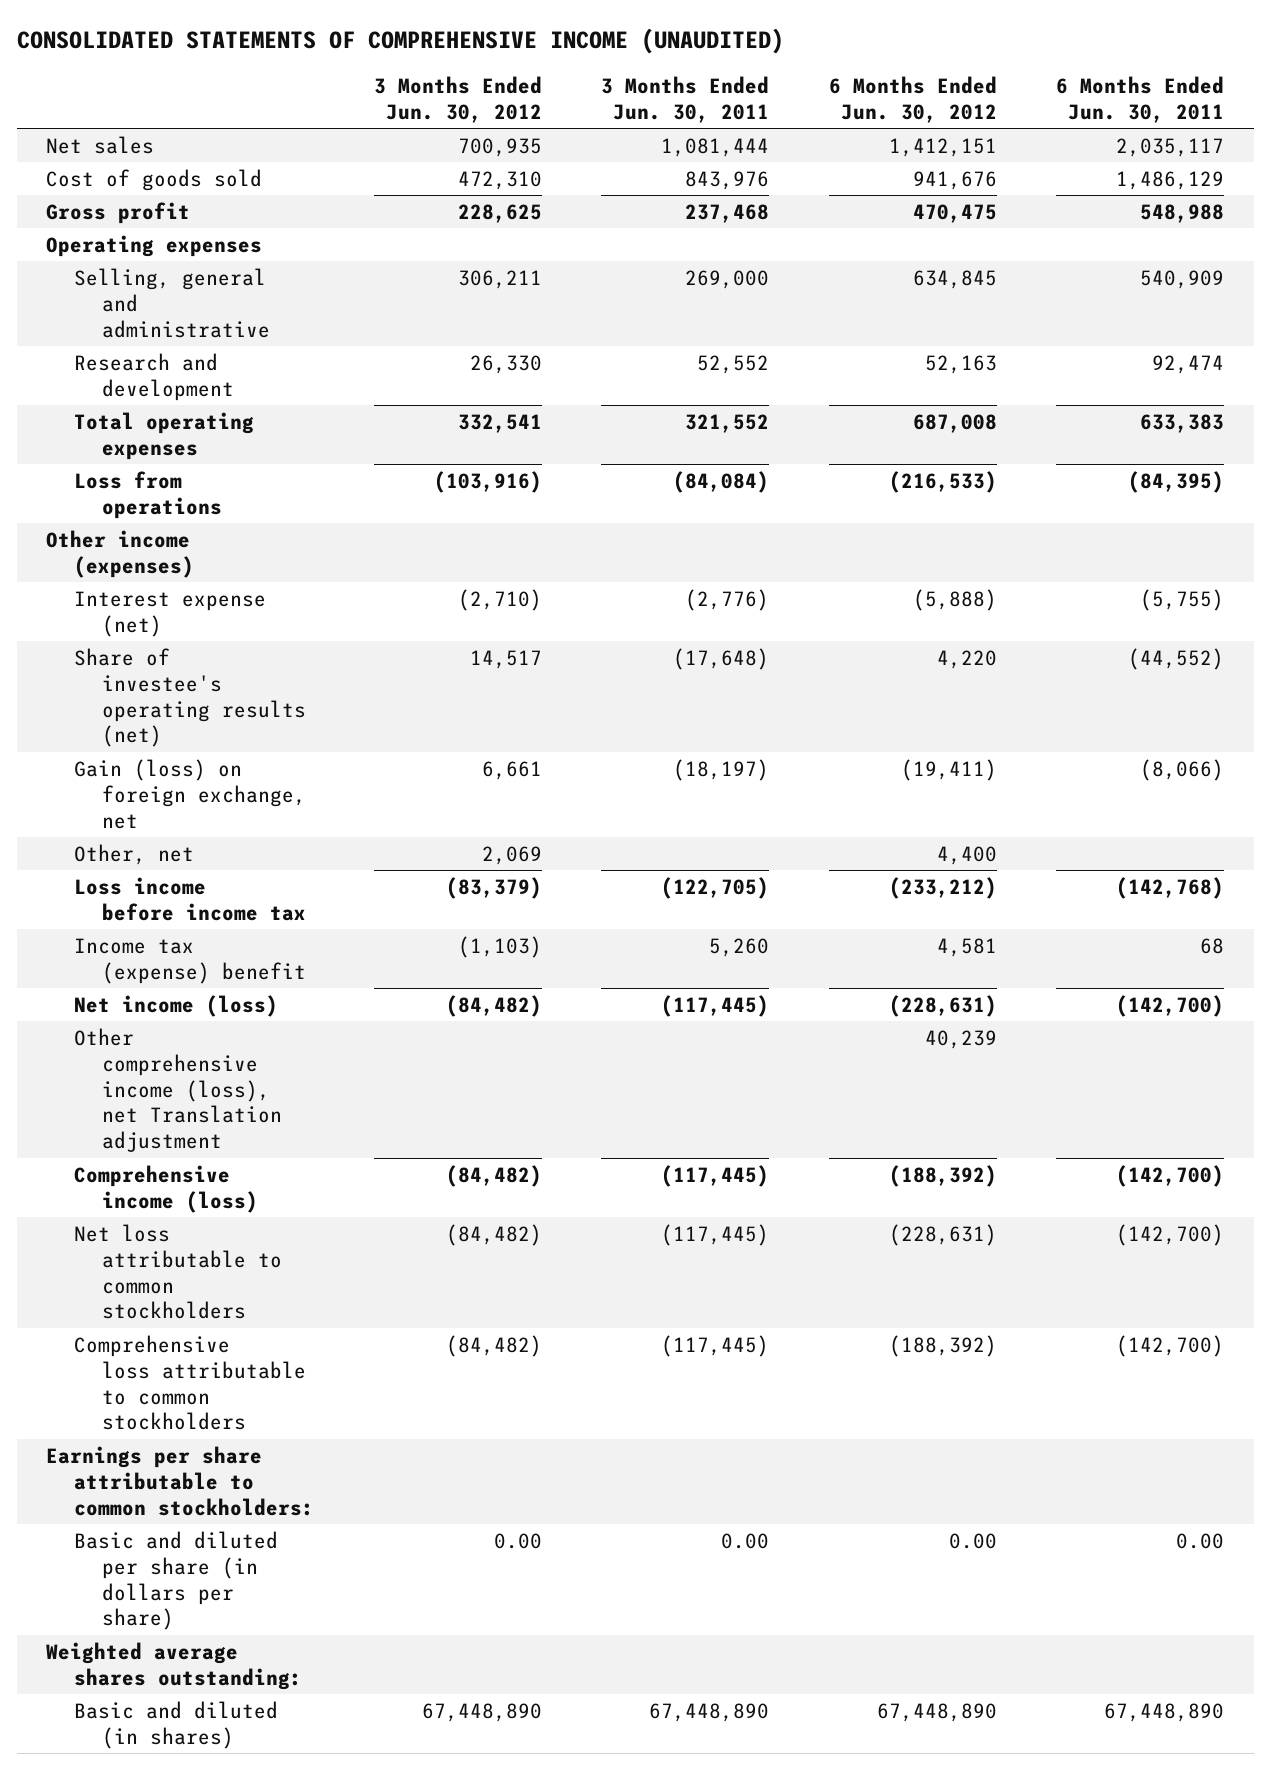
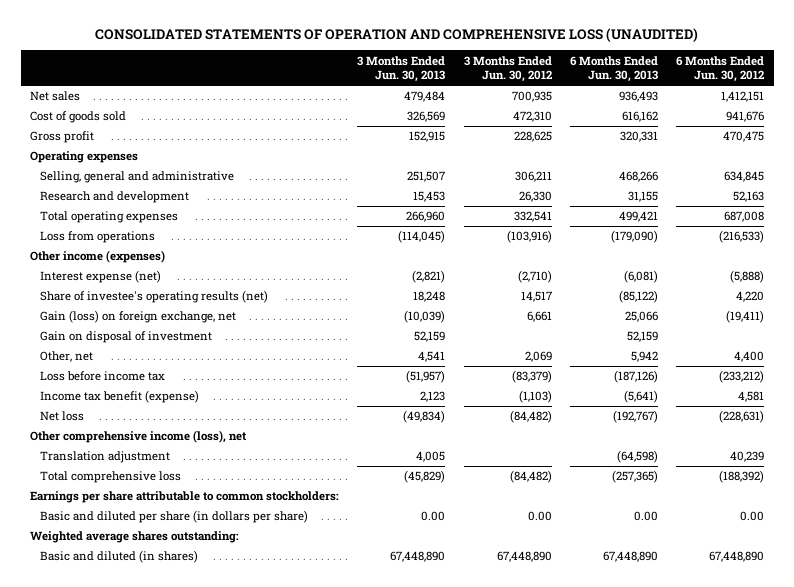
[16,28,784,55] CONSOLIDATED STATEMENTS OF COMPREHENSIVE INCOME (UNAUDITED) -> [95,27,699,42] CONSOLIDATED STATEMENTS OF OPERATION AND COMPREHENSIVE LOSS (UNAUDITED)
[601,75,770,123] 3 Months Ended Jun. 30, 2011 -> none
[1055,75,1224,123] 6 Months Ended Jun. 30, 2011 -> none
none -> [357,55,446,83] 3 Months Ended Jun. 30, 2013
none -> [570,55,659,83] 6 Months Ended Jun. 30, 2013
none -> [39,331,212,344] Gain on disposal of investment
[74,1223,283,1320] Net loss attributable to common stockholders -> none
[74,1334,307,1431] Comprehensive loss attributable to common stockholders -> none
[74,876,307,921] Loss income before income tax -> [39,371,165,382] Loss before income tax
[74,937,307,984] Income tax (expense) benefit -> [39,390,199,404] Income tax benefit (expense)
[74,994,279,1017] Net income (loss) -> [39,411,84,422] Net loss
none -> [29,430,247,444] Other comprehensive income (loss), net
[74,1027,283,1153] Other comprehensive income (loss), net Translation adjustment -> [39,451,170,464] Translation adjustment
[74,1164,259,1213] Comprehensive income (loss) -> [39,471,181,484] Total comprehensive loss

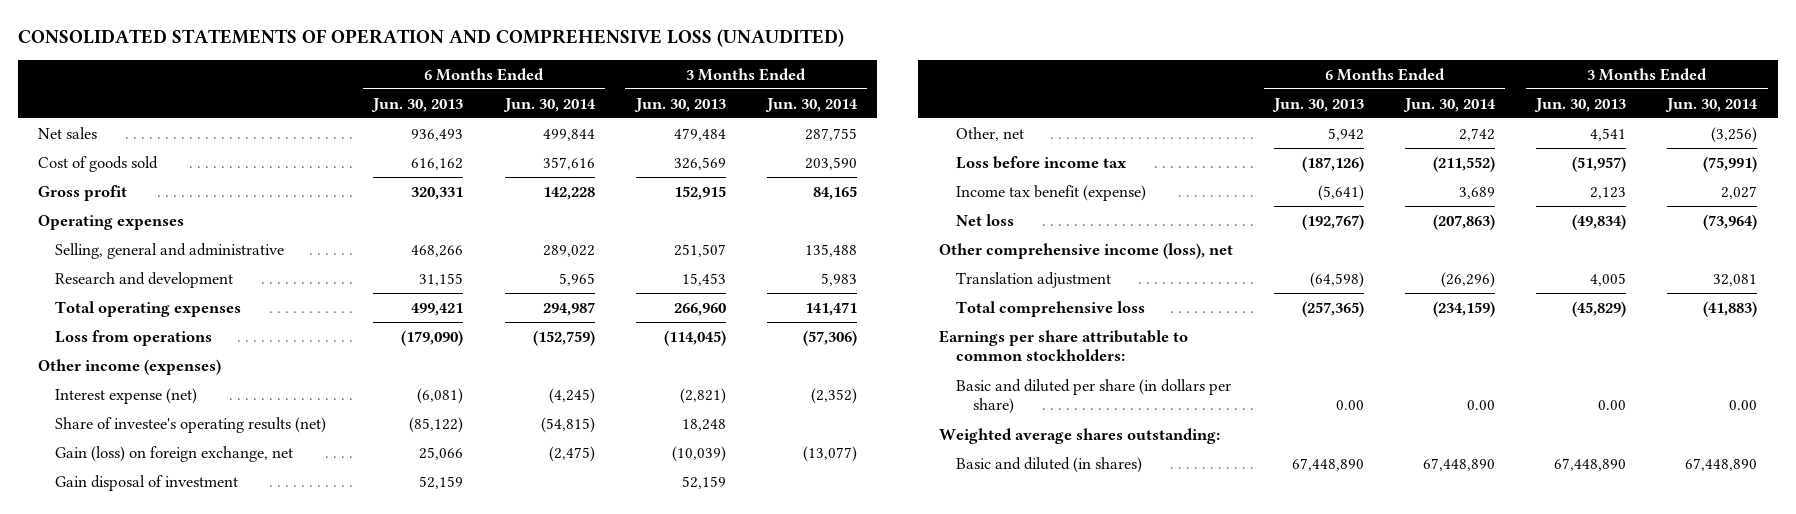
[463,55,552,83] 3 Months Ended Jun. 30, 2012 -> none
[676,55,765,83] 6 Months Ended Jun. 30, 2012 -> none
none -> [502,97,596,112] Jun. 30, 2014
none -> [764,97,858,112] Jun. 30, 2014
[39,331,212,344] Gain on disposal of investment -> [55,474,239,491] Gain disposal of investment

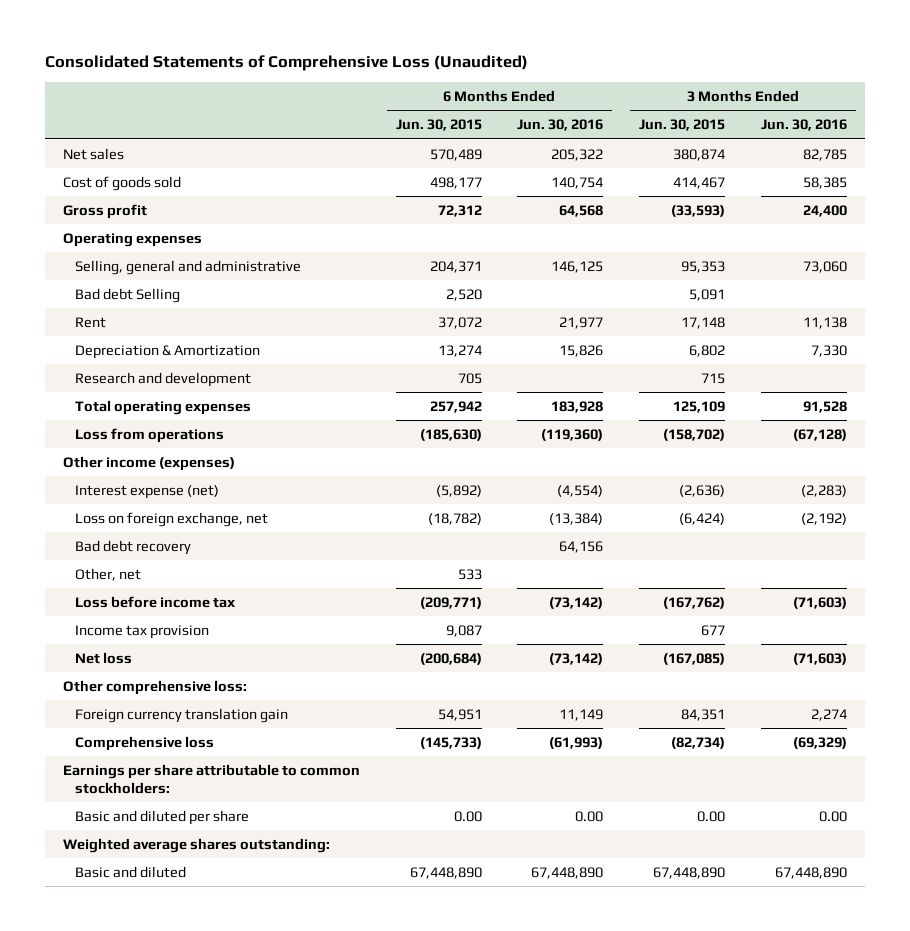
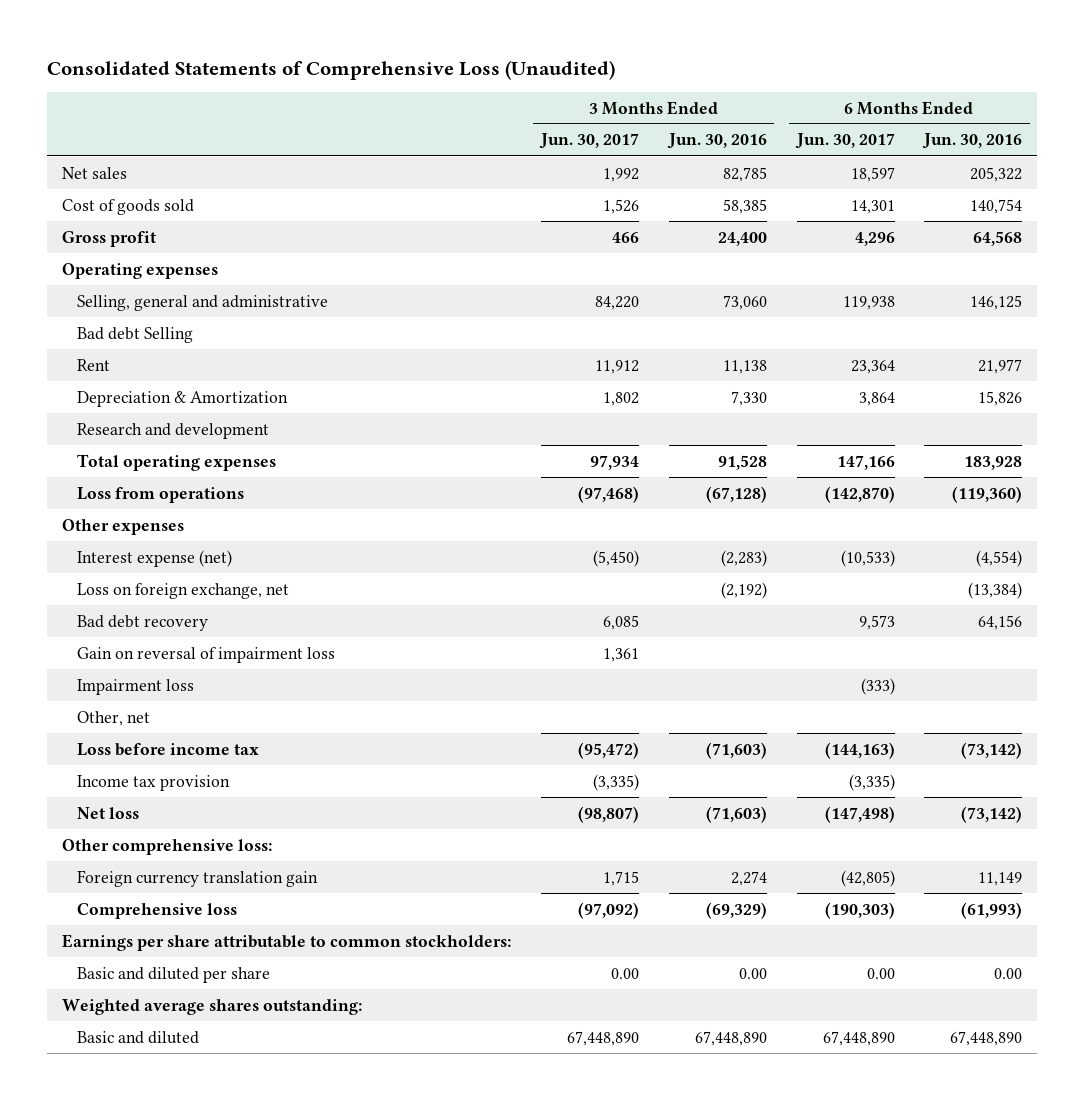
[395,119,482,132] Jun. 30, 2015 -> none
[639,119,726,132] Jun. 30, 2015 -> none
none -> [538,133,639,150] Jun. 30, 2017
none -> [794,133,895,150] Jun. 30, 2017
[62,455,235,471] Other income (expenses) -> [61,518,184,535] Other expenses
none -> [77,646,336,663] Gain on reversal of impairment loss
none -> [77,678,195,695] Impairment loss

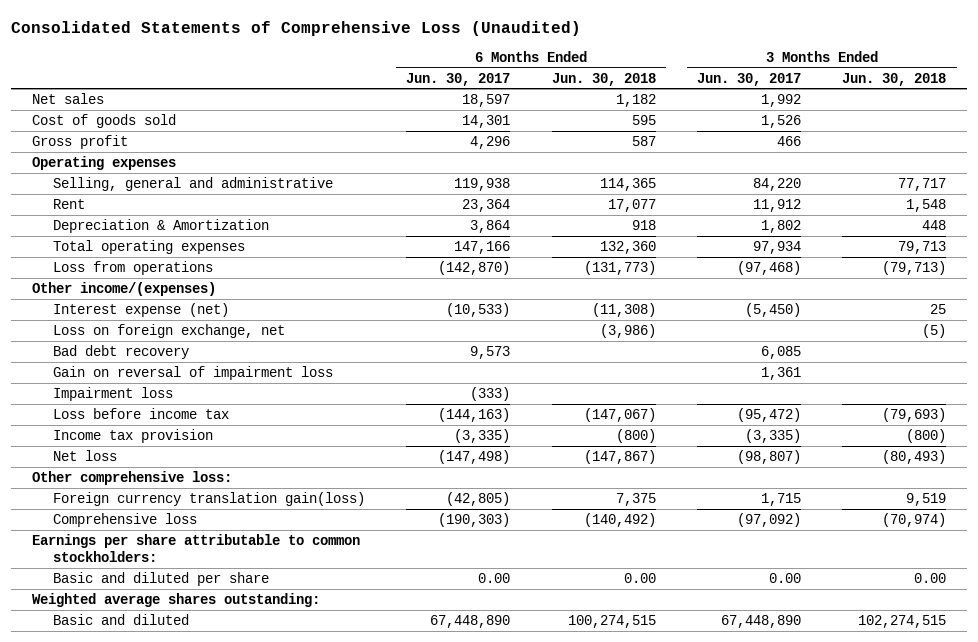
[666,133,767,150] Jun. 30, 2016 -> none
[922,133,1023,150] Jun. 30, 2016 -> none
none -> [551,72,656,86] Jun. 30, 2018
none -> [842,72,947,86] Jun. 30, 2018
[77,326,194,343] Bad debt Selling -> none
[77,422,270,439] Research and development -> none
[61,518,184,535] Other expenses -> [31,282,216,297] Other income/(expenses)
[77,710,151,726] Other, net -> none
[77,869,319,887] Foreign currency translation gain -> [52,492,365,507] Foreign currency translation gain(loss)

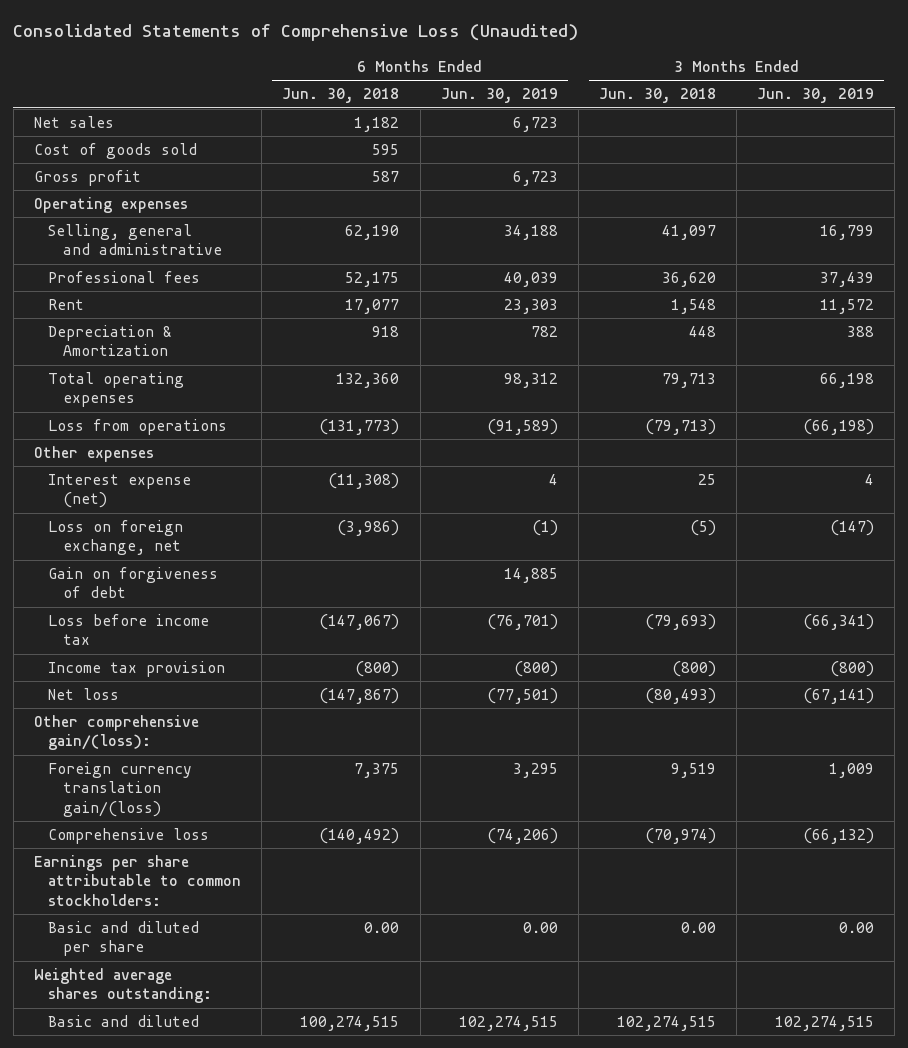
[406,72,511,86] Jun. 30, 2017 -> none
[696,72,801,86] Jun. 30, 2017 -> none
none -> [440,88,558,104] Jun. 30, 2019
none -> [757,88,875,104] Jun. 30, 2019
[599,178,656,192] 114,365 -> [345,225,400,241] 62,190
[898,178,947,192] 77,717 -> [661,225,716,241] 41,097
none -> [48,271,201,284] Professional fees
[31,282,216,297] Other income/(expenses) -> [33,446,154,463] Other expenses
[52,345,189,360] Bad debt recovery -> none
[52,366,333,381] Gain on reversal of impairment loss -> none
[52,387,173,402] Impairment loss -> none
none -> [48,567,219,599] Gain on forgiveness of debt
[31,471,232,486] Other comprehensive loss: -> [33,715,199,751] Other comprehensive gain/(loss):
[52,492,365,507] Foreign currency translation gain(loss) -> [48,762,193,817] Foreign currency translation gain/(loss)

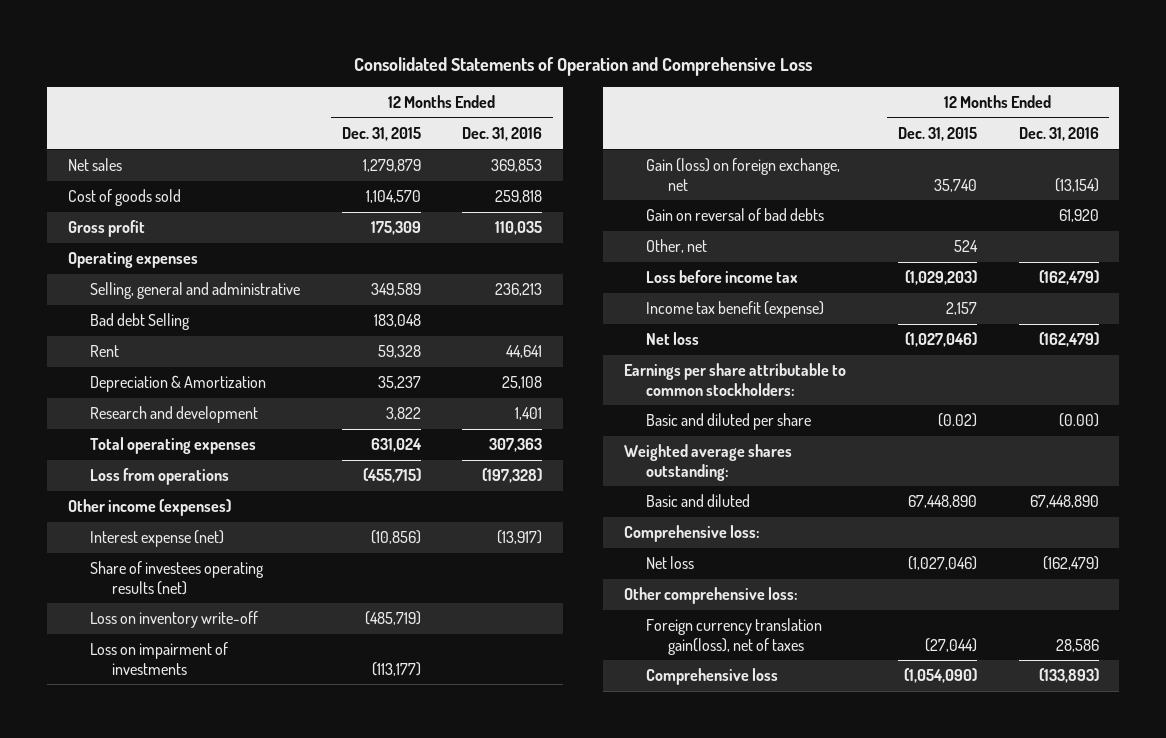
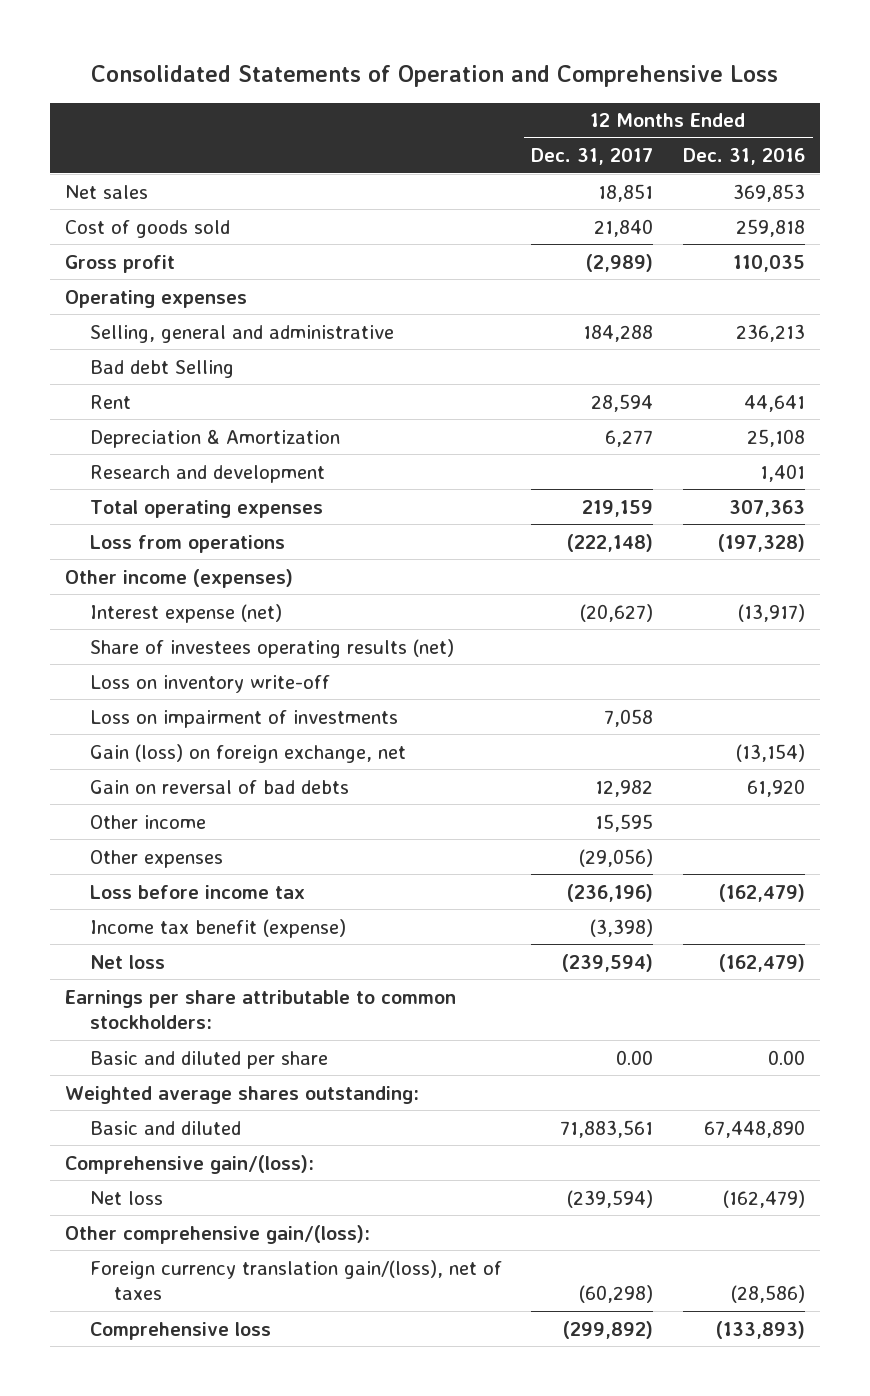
[341,126,421,141] Dec. 31, 2015 -> none
none -> [531,148,654,166] Dec. 31, 2017
[646,239,708,254] Other, net -> none
none -> [89,814,206,829] Other income
none -> [89,849,223,868] Other expenses
[1058,413,1099,428] (0.00) -> [768,1049,806,1065] 0.00
[623,525,760,543] Comprehensive loss: -> [65,1154,315,1174] Comprehensive gain/(loss):
[623,587,798,605] Other comprehensive loss: -> [65,1224,371,1244] Other comprehensive gain/(loss):
[646,618,823,655] Foreign currency translation gain(loss), net of taxes -> [89,1259,502,1301] Foreign currency translation gain/(loss), net of taxes
[1055,638,1099,652] 28,586 -> [731,1285,806,1304] (28,586)

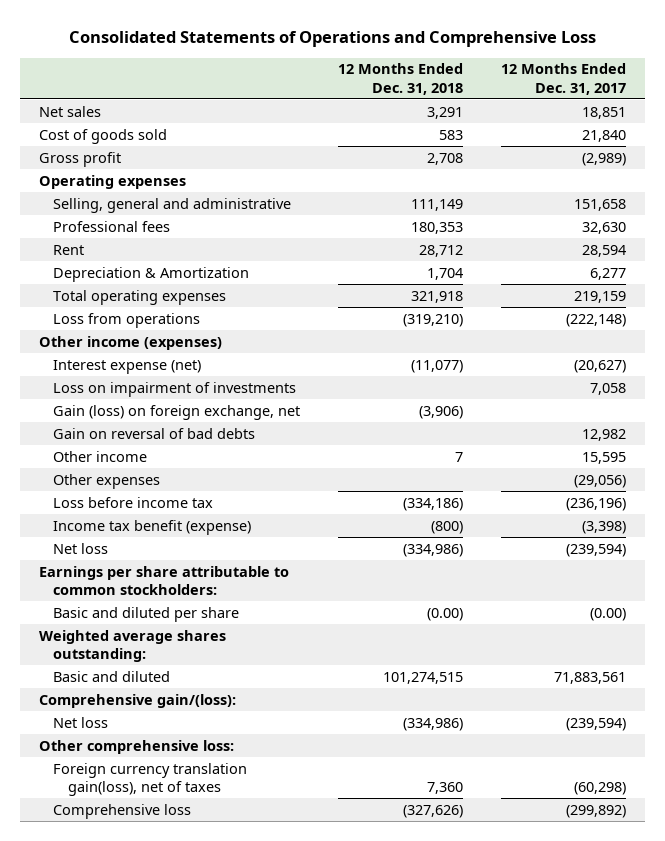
[91,65,779,88] Consolidated Statements of Operation and Comprehensive Loss -> [68,31,596,48] Consolidated Statements of Operations and Comprehensive Loss
[683,148,806,166] Dec. 31, 2016 -> none
none -> [338,63,464,95] 12 Months Ended Dec. 31, 2018
[89,359,234,378] Bad debt Selling -> none
[583,324,654,342] 184,288 -> [573,198,626,211] 151,658
none -> [53,220,171,232] Professional fees
[89,464,325,483] Research and development -> none
[89,638,454,658] Share of investees operating results (net) -> none
[89,674,330,693] Loss on inventory write-off -> none
[616,1049,654,1065] 0.00 -> [589,607,626,621] (0.00)
[65,1224,371,1244] Other comprehensive gain/(loss): -> [39,739,235,754] Other comprehensive loss:
[89,1259,502,1301] Foreign currency translation gain/(loss), net of taxes -> [53,762,248,796] Foreign currency translation gain(loss), net of taxes

